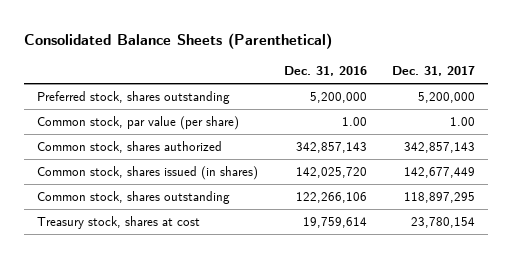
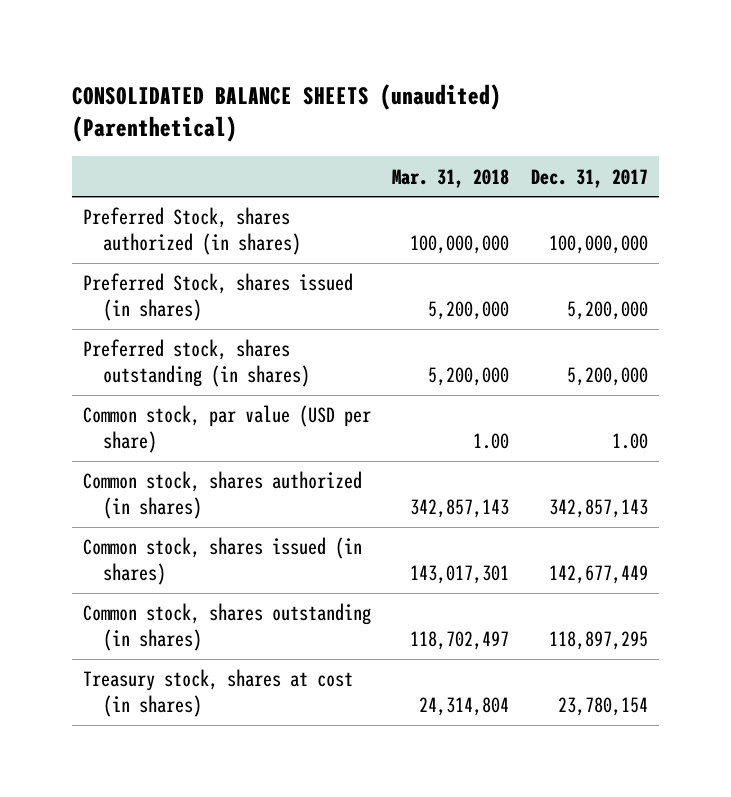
[24,32,333,49] Consolidated Balance Sheets (Parenthetical) -> [71,83,501,142] CONSOLIDATED BALANCE SHEETS (unaudited) (Parenthetical)
[283,66,367,77] Dec. 31, 2016 -> none
none -> [392,168,510,188] Mar. 31, 2018
none -> [82,207,302,256] Preferred Stock, shares authorized (in shares)
none -> [82,273,353,322] Preferred Stock, shares issued (in shares)
[37,91,231,105] Preferred stock, shares outstanding -> [82,339,311,388] Preferred stock, shares outstanding (in shares)
[37,116,240,131] Common stock, par value (per share) -> [82,405,371,454] Common stock, par value (USD per share)
[37,141,223,154] Common stock, shares authorized -> [82,471,362,520] Common stock, shares authorized (in shares)
[37,191,231,205] Common stock, shares outstanding -> [82,603,371,652] Common stock, shares outstanding (in shares)
[37,216,201,230] Treasury stock, shares at cost -> [82,669,353,718] Treasury stock, shares at cost (in shares)

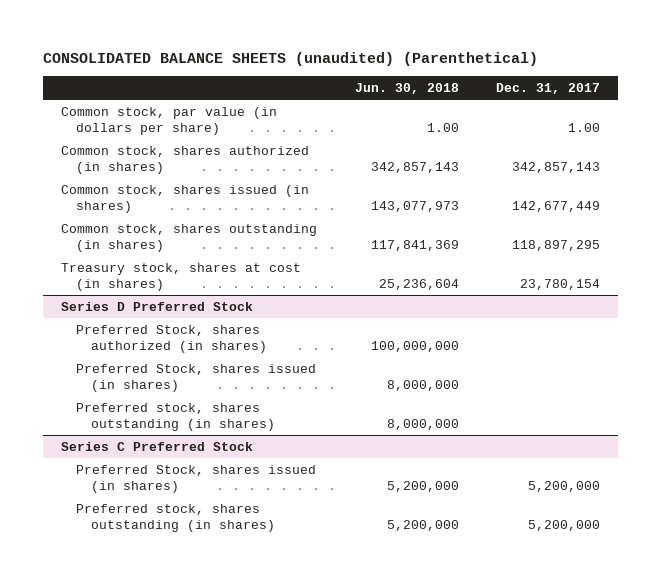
[392,168,510,188] Mar. 31, 2018 -> none
none -> [354,83,459,95] Jun. 30, 2018
[82,207,302,256] Preferred Stock, shares authorized (in shares) -> none
[82,273,353,322] Preferred Stock, shares issued (in shares) -> none
[82,339,311,388] Preferred stock, shares outstanding (in shares) -> none
[82,405,371,454] Common stock, par value (USD per share) -> [61,106,278,136] Common stock, par value (in dollars per share)
none -> [61,301,254,311] Series D Preferred Stock
none -> [76,324,267,354] Preferred Stock, shares authorized (in shares)
none -> [76,363,317,393] Preferred Stock, shares issued (in shares)
none -> [76,402,275,432] Preferred stock, shares outstanding (in shares)
none -> [61,441,254,451] Series C Preferred Stock
none -> [76,464,317,494] Preferred Stock, shares issued (in shares)
none -> [76,503,275,533] Preferred stock, shares outstanding (in shares)

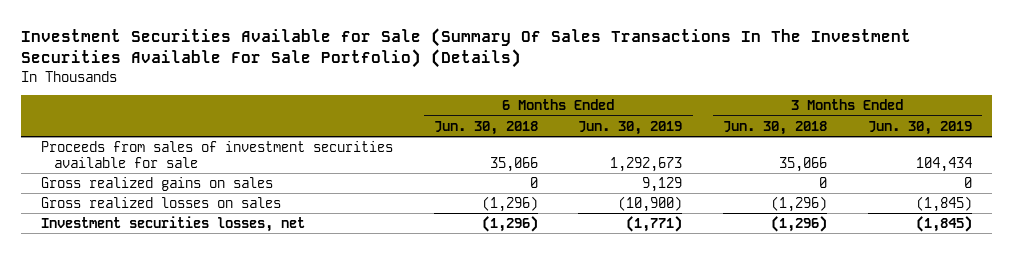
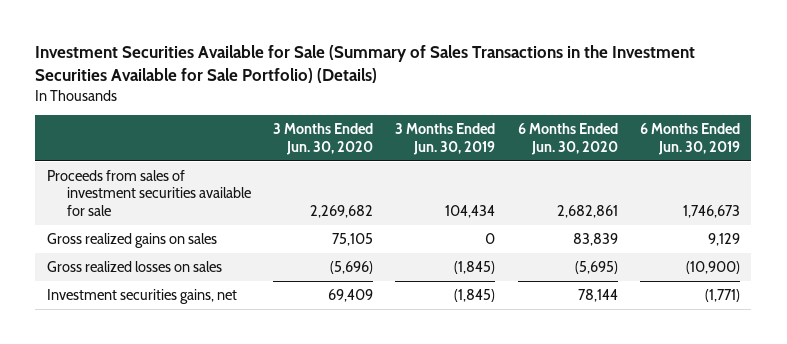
[20,28,911,69] Investment Securities Available for Sale (Summary Of Sales Transactions In The Investment Securities Available For Sale Portfolio) (Details) -> [35,45,696,83] Investment Securities Available for Sale (Summary of Sales Transactions in the Investment Securities Available for Sale Portfolio) (Details)
[433,120,538,135] Jun. 30, 2018 -> none
[723,120,828,135] Jun. 30, 2018 -> none
none -> [272,123,373,155] 3 Months Ended Jun. 30, 2020
none -> [517,123,618,155] 6 Months Ended Jun. 30, 2020
[610,157,683,173] 1,292,673 -> [682,204,740,218] 1,746,673
[41,215,306,232] Investment securities losses, net -> [46,289,237,305] Investment securities gains, net

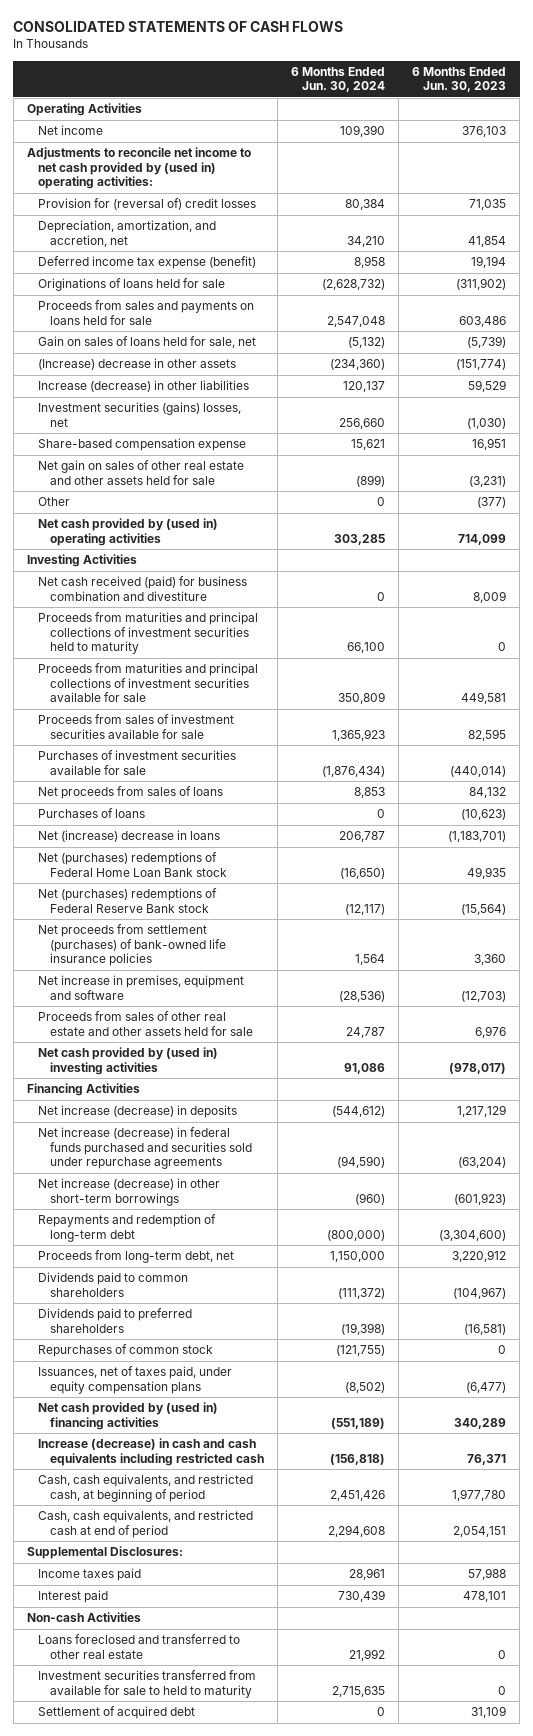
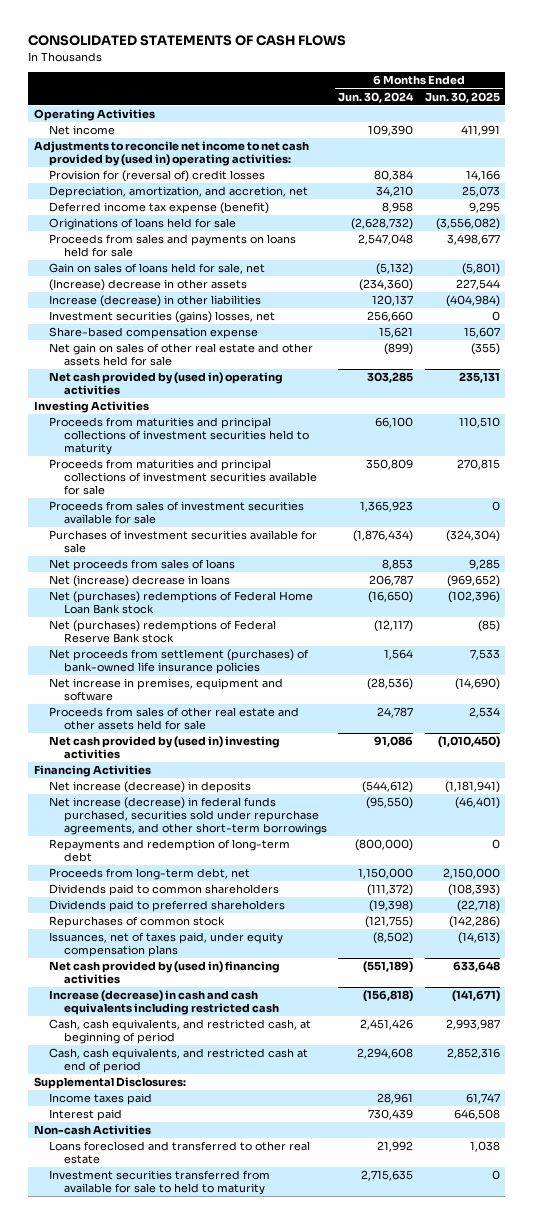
[412,66,507,93] 6 Months Ended Jun. 30, 2023 -> none
none -> [424,91,500,103] Jun. 30, 2025
[38,497,71,507] Other -> none
[38,576,248,601] Net cash received (paid) for business combination and divestiture -> none
[38,808,146,819] Purchases of loans -> none
[38,1178,221,1206] Net increase (decrease) in other short-term borrowings -> none
[38,1127,252,1170] Net increase (decrease) in federal funds purchased and securities sold under repurchase agreements -> [48,797,327,836] Net increase (decrease) in federal funds purchased, securities sold under repurchase agreements, and other short-term borrowings
[336,1156,385,1169] (94,590) -> [366,797,414,810] (95,550)
[38,1706,196,1720] Settlement of acquired debt -> none

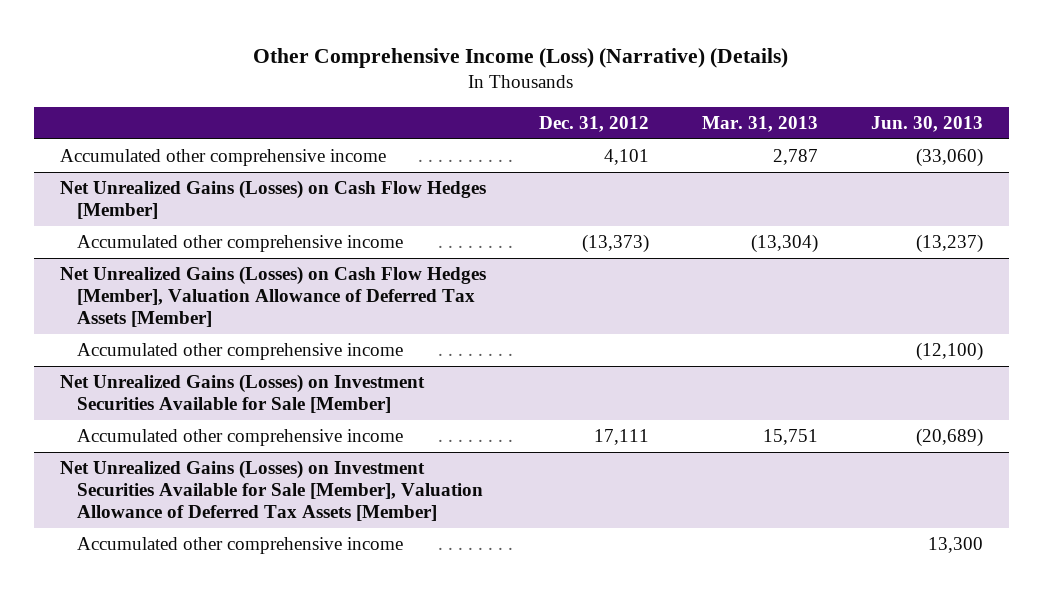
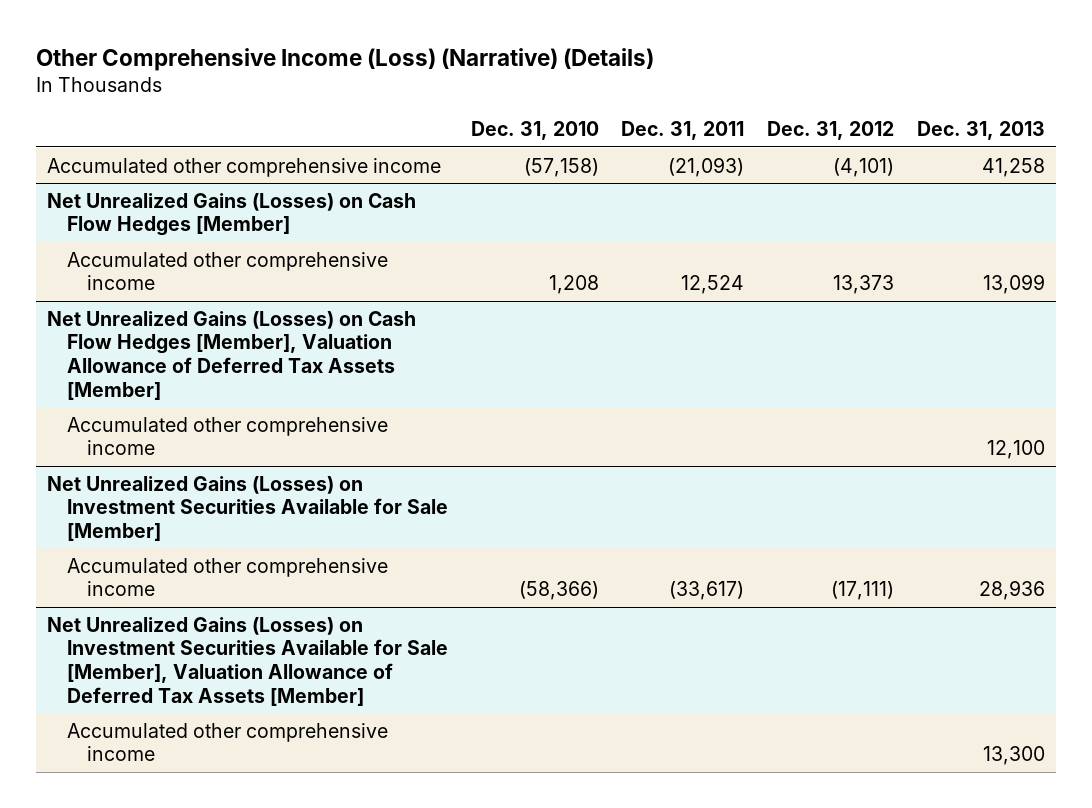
[701,115,818,132] Mar. 31, 2013 -> none
[870,115,983,132] Jun. 30, 2013 -> none
none -> [470,121,599,141] Dec. 31, 2010
none -> [621,121,745,141] Dec. 31, 2011
none -> [916,121,1045,141] Dec. 31, 2013
[604,148,650,165] 4,101 -> [833,157,895,177] (4,101)
[582,233,650,253] (13,373) -> [833,275,895,295] 13,373
[594,428,650,445] 17,111 -> [831,581,895,601] (17,111)

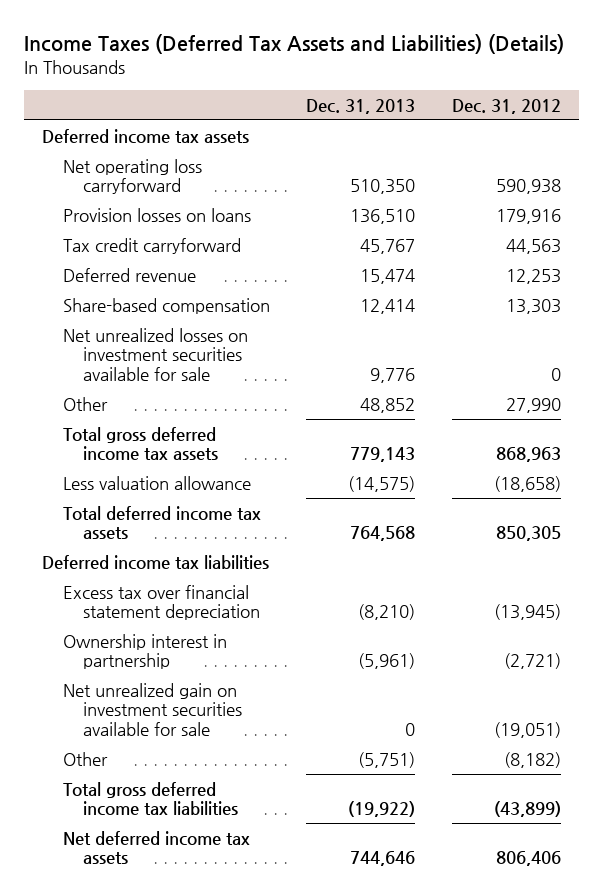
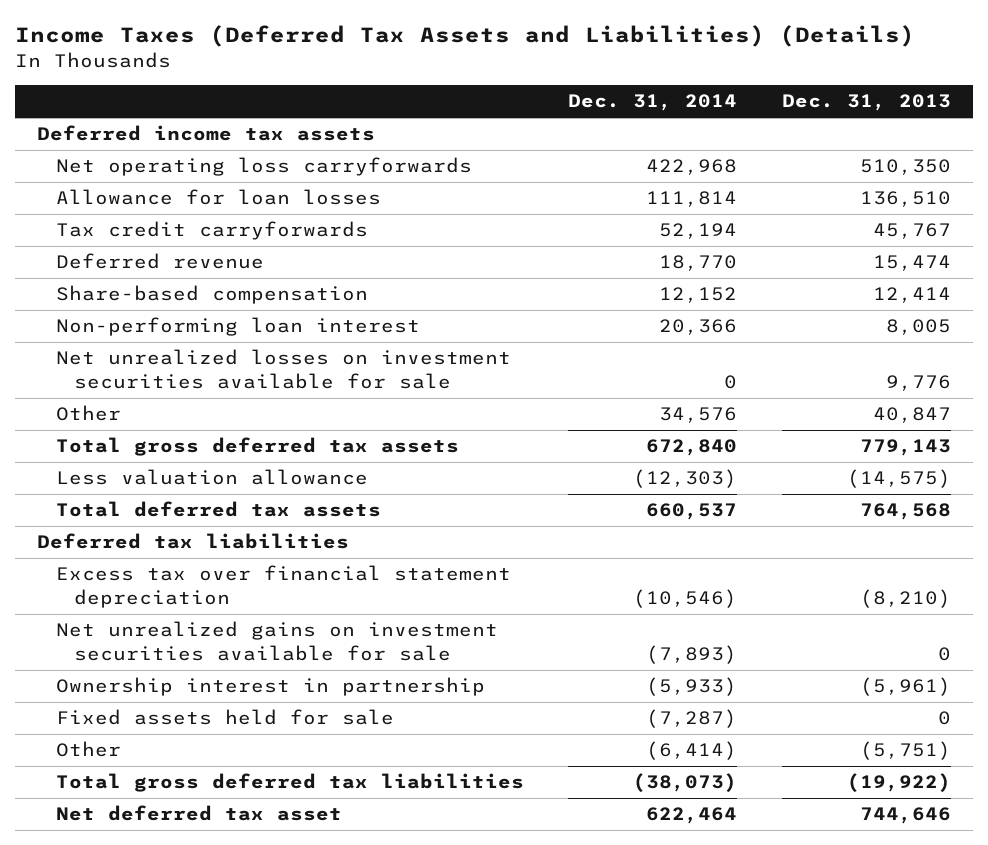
[451,98,561,114] Dec. 31, 2012 -> none
none -> [568,94,738,112] Dec. 31, 2014
[62,158,202,195] Net operating loss carryforward -> [55,157,472,177] Net operating loss carryforwards
[62,207,251,222] Provision losses on loans -> [55,189,381,206] Allowance for loan losses
[62,237,241,254] Tax credit carryforward -> [55,221,368,241] Tax credit carryforwards
none -> [55,317,420,337] Non-performing loan interest
[360,397,416,413] 48,852 -> [872,407,951,424] 40,847
[62,426,218,462] Total gross deferred income tax assets -> [55,437,459,457] Total gross deferred tax assets
[62,505,261,540] Total deferred income tax assets -> [55,501,381,518] Total deferred tax assets
[42,554,270,570] Deferred income tax liabilities -> [36,533,349,550] Deferred tax liabilities
none -> [55,621,498,661] Net unrealized gains on investment securities available for sale
[62,682,242,736] Net unrealized gain on investment securities available for sale -> none
none -> [55,709,394,726] Fixed assets held for sale
[62,781,238,817] Total gross deferred income tax liabilities -> [55,773,524,793] Total gross deferred tax liabilities
[62,830,250,865] Net deferred income tax assets -> [55,805,342,822] Net deferred tax asset

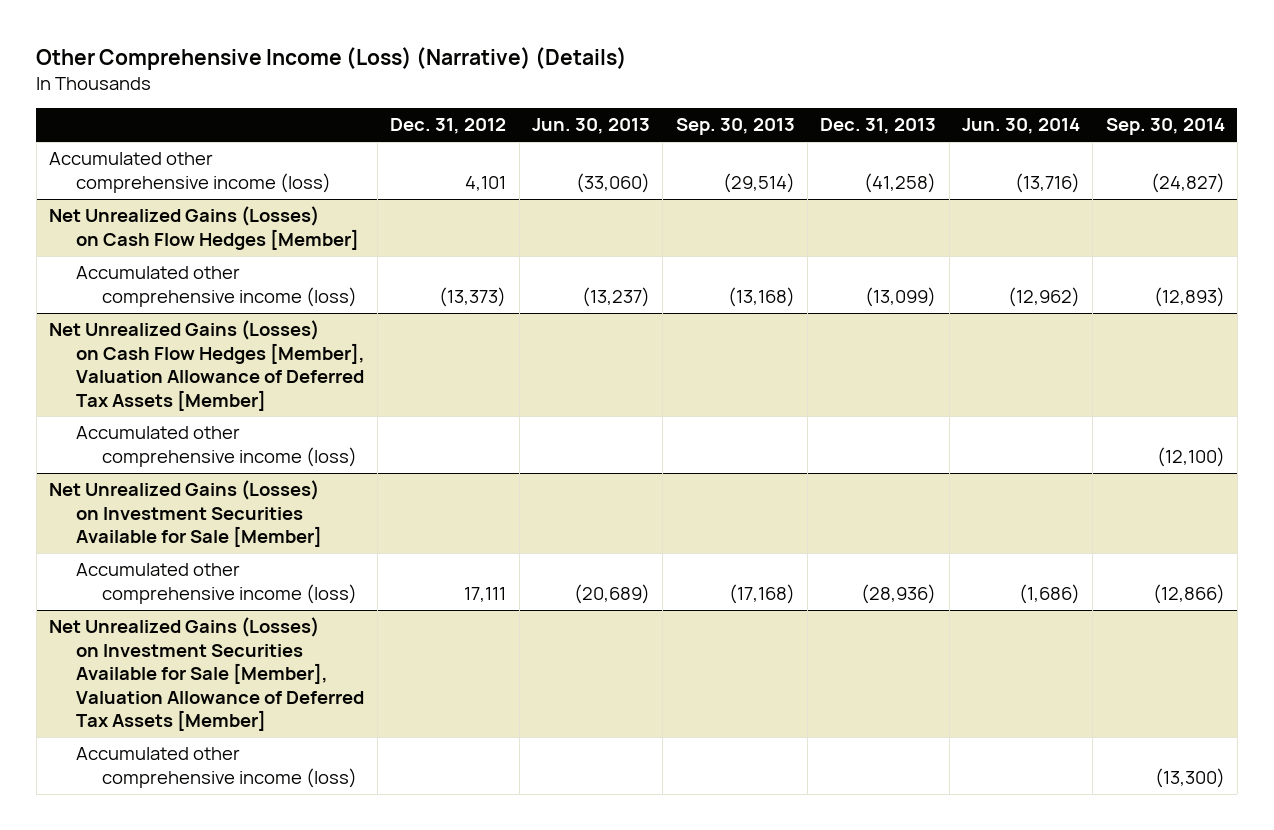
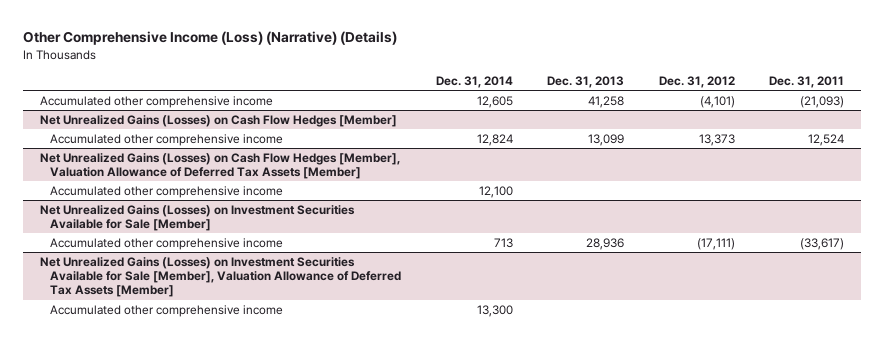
[531,118,650,135] Jun. 30, 2013 -> none
[675,118,795,136] Sep. 30, 2013 -> none
[961,118,1080,135] Jun. 30, 2014 -> none
[1105,118,1225,136] Sep. 30, 2014 -> none
none -> [435,75,513,88] Dec. 31, 2014
none -> [768,75,844,88] Dec. 31, 2011
[49,152,331,193] Accumulated other comprehensive income (loss) -> [40,95,274,108] Accumulated other comprehensive income
[465,175,507,191] 4,101 -> [699,95,735,108] (4,101)
[864,172,937,193] (41,258) -> [588,95,625,108] 41,258
[75,266,358,307] Accumulated other comprehensive income (loss) -> [50,133,284,146] Accumulated other comprehensive income
[439,286,507,307] (13,373) -> [698,133,735,146] 13,373
[865,286,937,307] (13,099) -> [588,133,625,146] 13,099
[75,426,358,467] Accumulated other comprehensive income (loss) -> [50,185,284,198] Accumulated other comprehensive income
[75,563,358,604] Accumulated other comprehensive income (loss) -> [50,237,284,250] Accumulated other comprehensive income
[464,586,507,602] 17,111 -> [696,237,735,250] (17,111)
[861,583,937,604] (28,936) -> [586,237,625,250] 28,936
[75,747,358,788] Accumulated other comprehensive income (loss) -> [50,304,284,317] Accumulated other comprehensive income

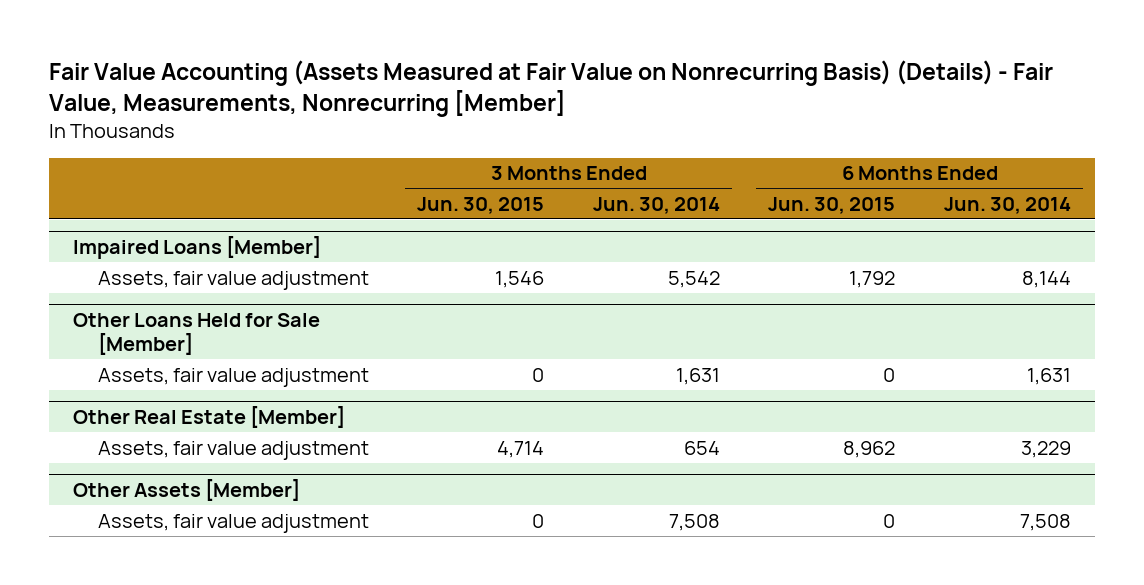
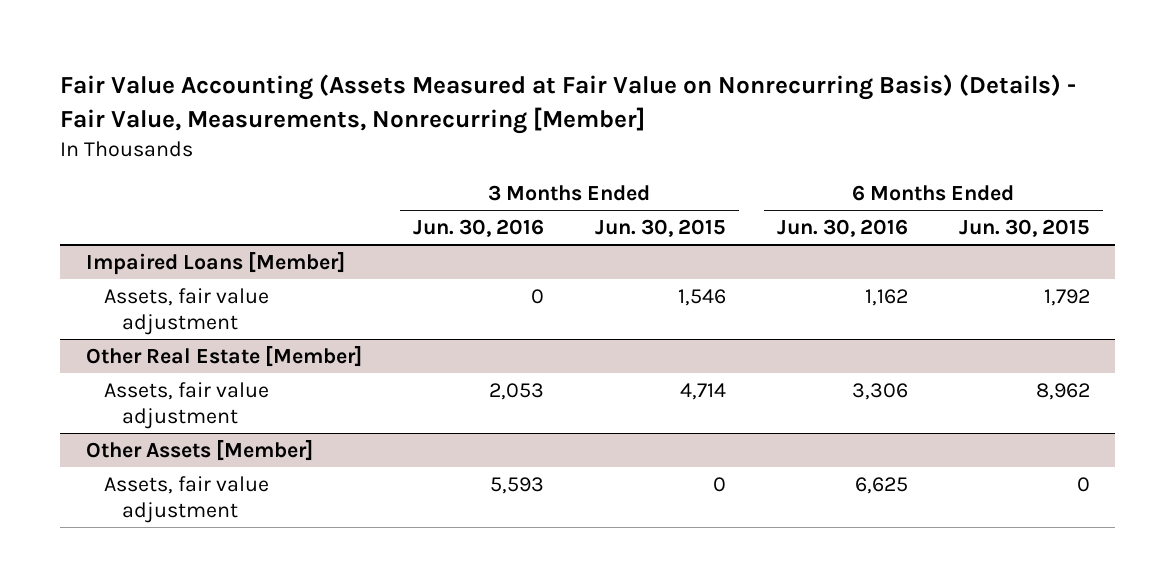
[592,196,720,214] Jun. 30, 2014 -> none
[943,196,1071,214] Jun. 30, 2014 -> none
none -> [412,219,544,238] Jun. 30, 2016
none -> [776,219,908,238] Jun. 30, 2016
[73,313,321,355] Other Loans Held for Sale [Member] -> none
[97,367,369,387] Assets, fair value adjustment -> none

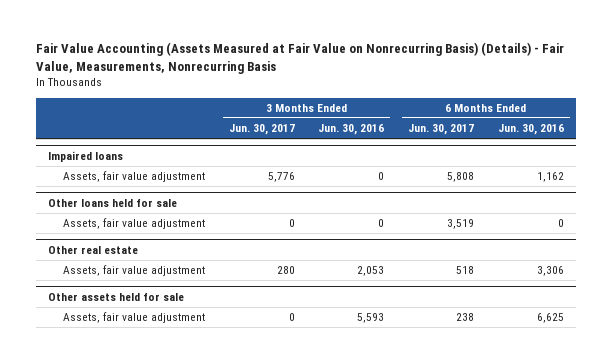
[60,74,1077,134] Fair Value Accounting (Assets Measured at Fair Value on Nonrecurring Basis) (Details) - Fair Value, Measurements, Nonrecurring [Member] -> [35,42,564,74] Fair Value Accounting (Assets Measured at Fair Value on Nonrecurring Basis) (Details) - Fair Value, Measurements, Nonrecurring Basis
[594,219,726,238] Jun. 30, 2015 -> none
[958,219,1090,238] Jun. 30, 2015 -> none
none -> [228,124,295,136] Jun. 30, 2017
none -> [408,124,475,136] Jun. 30, 2017
[85,251,345,275] Impaired Loans [Member] -> [47,150,123,162] Impaired loans
[85,345,362,367] Other Real Estate [Member] -> [47,198,177,207] Other loans held for sale
none -> [62,218,205,230] Assets, fair value adjustment
none -> [47,245,138,254] Other real estate
[85,439,313,461] Other Assets [Member] -> [47,292,184,301] Other assets held for sale

